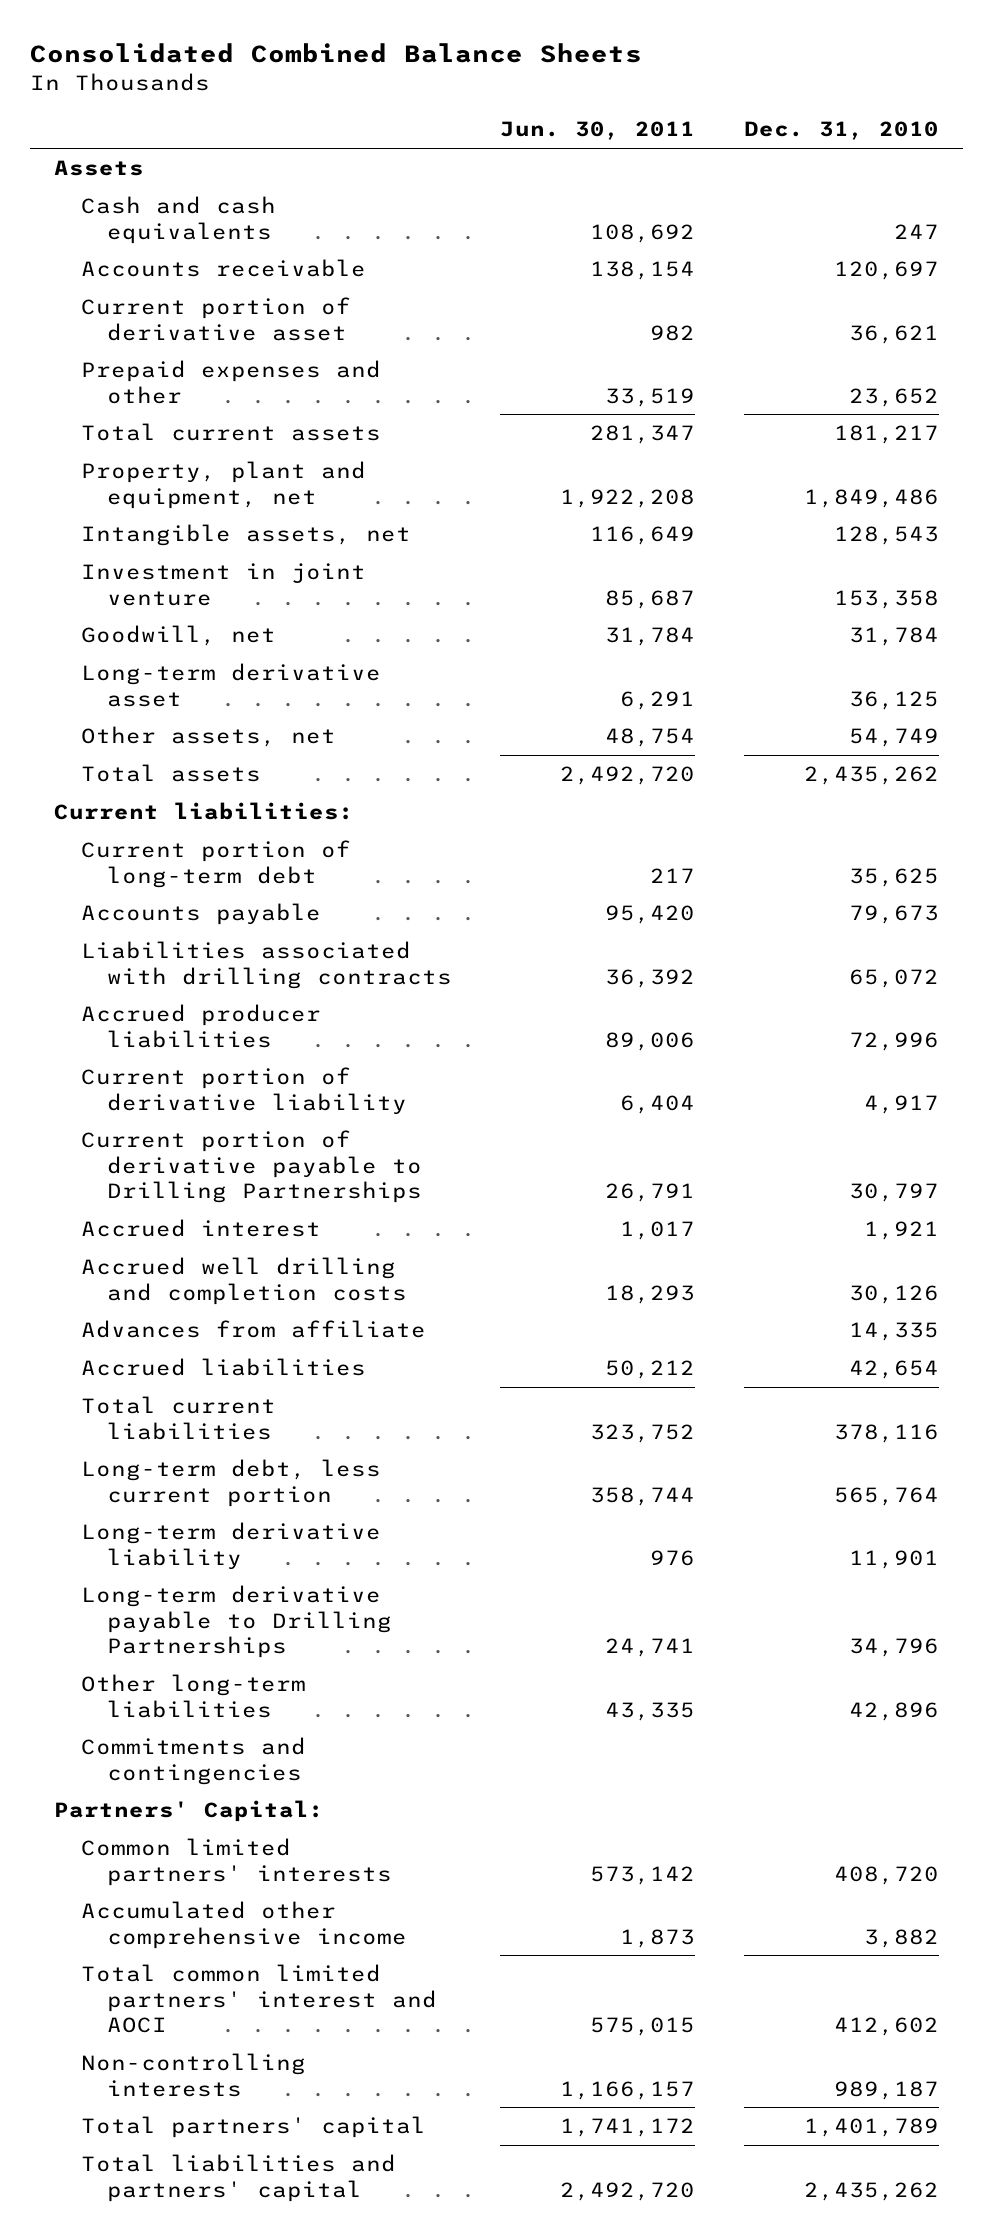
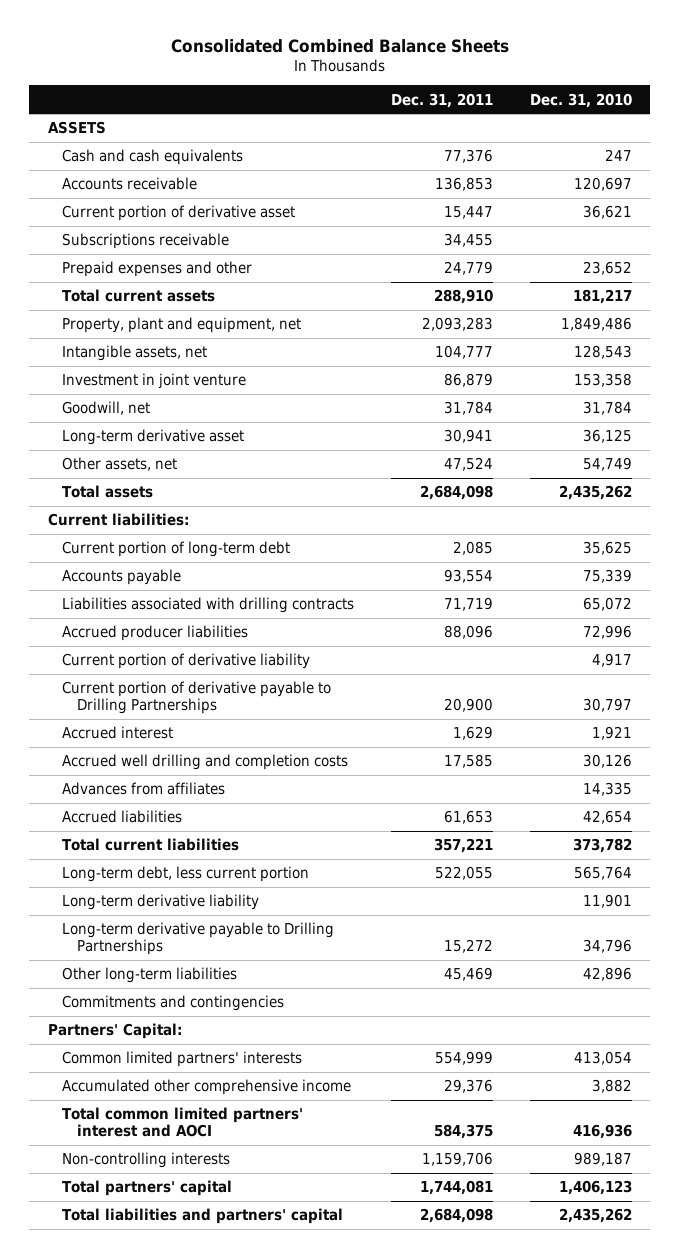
[500,121,696,141] Jun. 30, 2011 -> none
none -> [390,92,493,108] Dec. 31, 2011
[54,160,145,177] Assets -> [47,121,106,135] ASSETS
none -> [62,233,230,250] Subscriptions receivable
[848,905,939,925] 79,673 -> [582,569,632,584] 75,339
[80,1320,426,1339] Advances from affiliate -> [62,782,226,796] Advances from affiliates
[833,1423,939,1443] 378,116 -> [572,838,632,854] 373,782
[833,1865,939,1885] 408,720 -> [573,1051,632,1066] 413,054
[833,2017,939,2037] 412,602 -> [572,1124,632,1140] 416,936
[803,2118,939,2138] 1,401,789 -> [558,1180,632,1196] 1,406,123

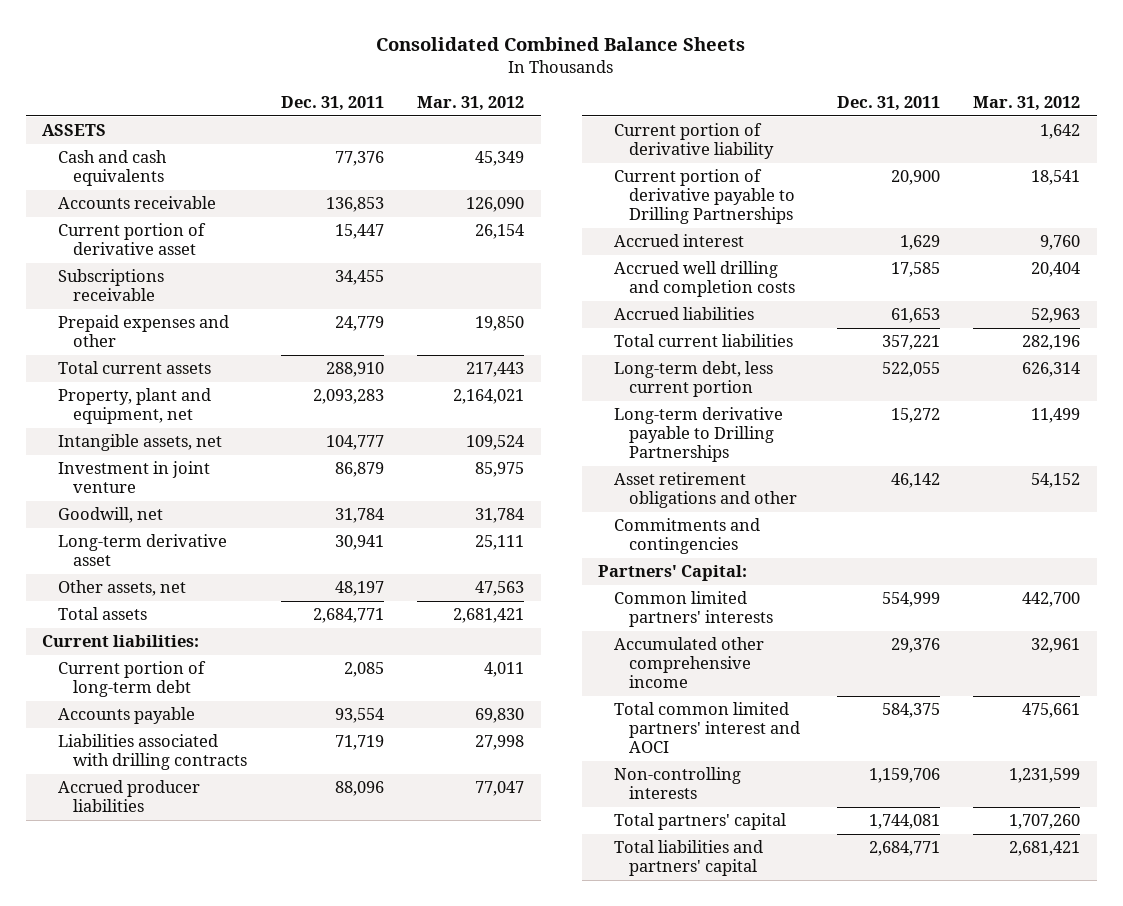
[529,92,632,108] Dec. 31, 2010 -> none
none -> [417,96,525,112] Mar. 31, 2012
[443,457,493,472] 47,524 -> [334,581,384,597] 48,197
[419,485,493,501] 2,684,098 -> [312,608,384,624] 2,684,771
[62,782,226,796] Advances from affiliates -> none
[62,894,260,911] Long-term derivative liability -> none
[62,967,238,984] Other long-term liabilities -> none
none -> [613,472,798,509] Asset retirement obligations and other
[419,1208,493,1224] 2,684,098 -> [868,841,940,857] 2,684,771

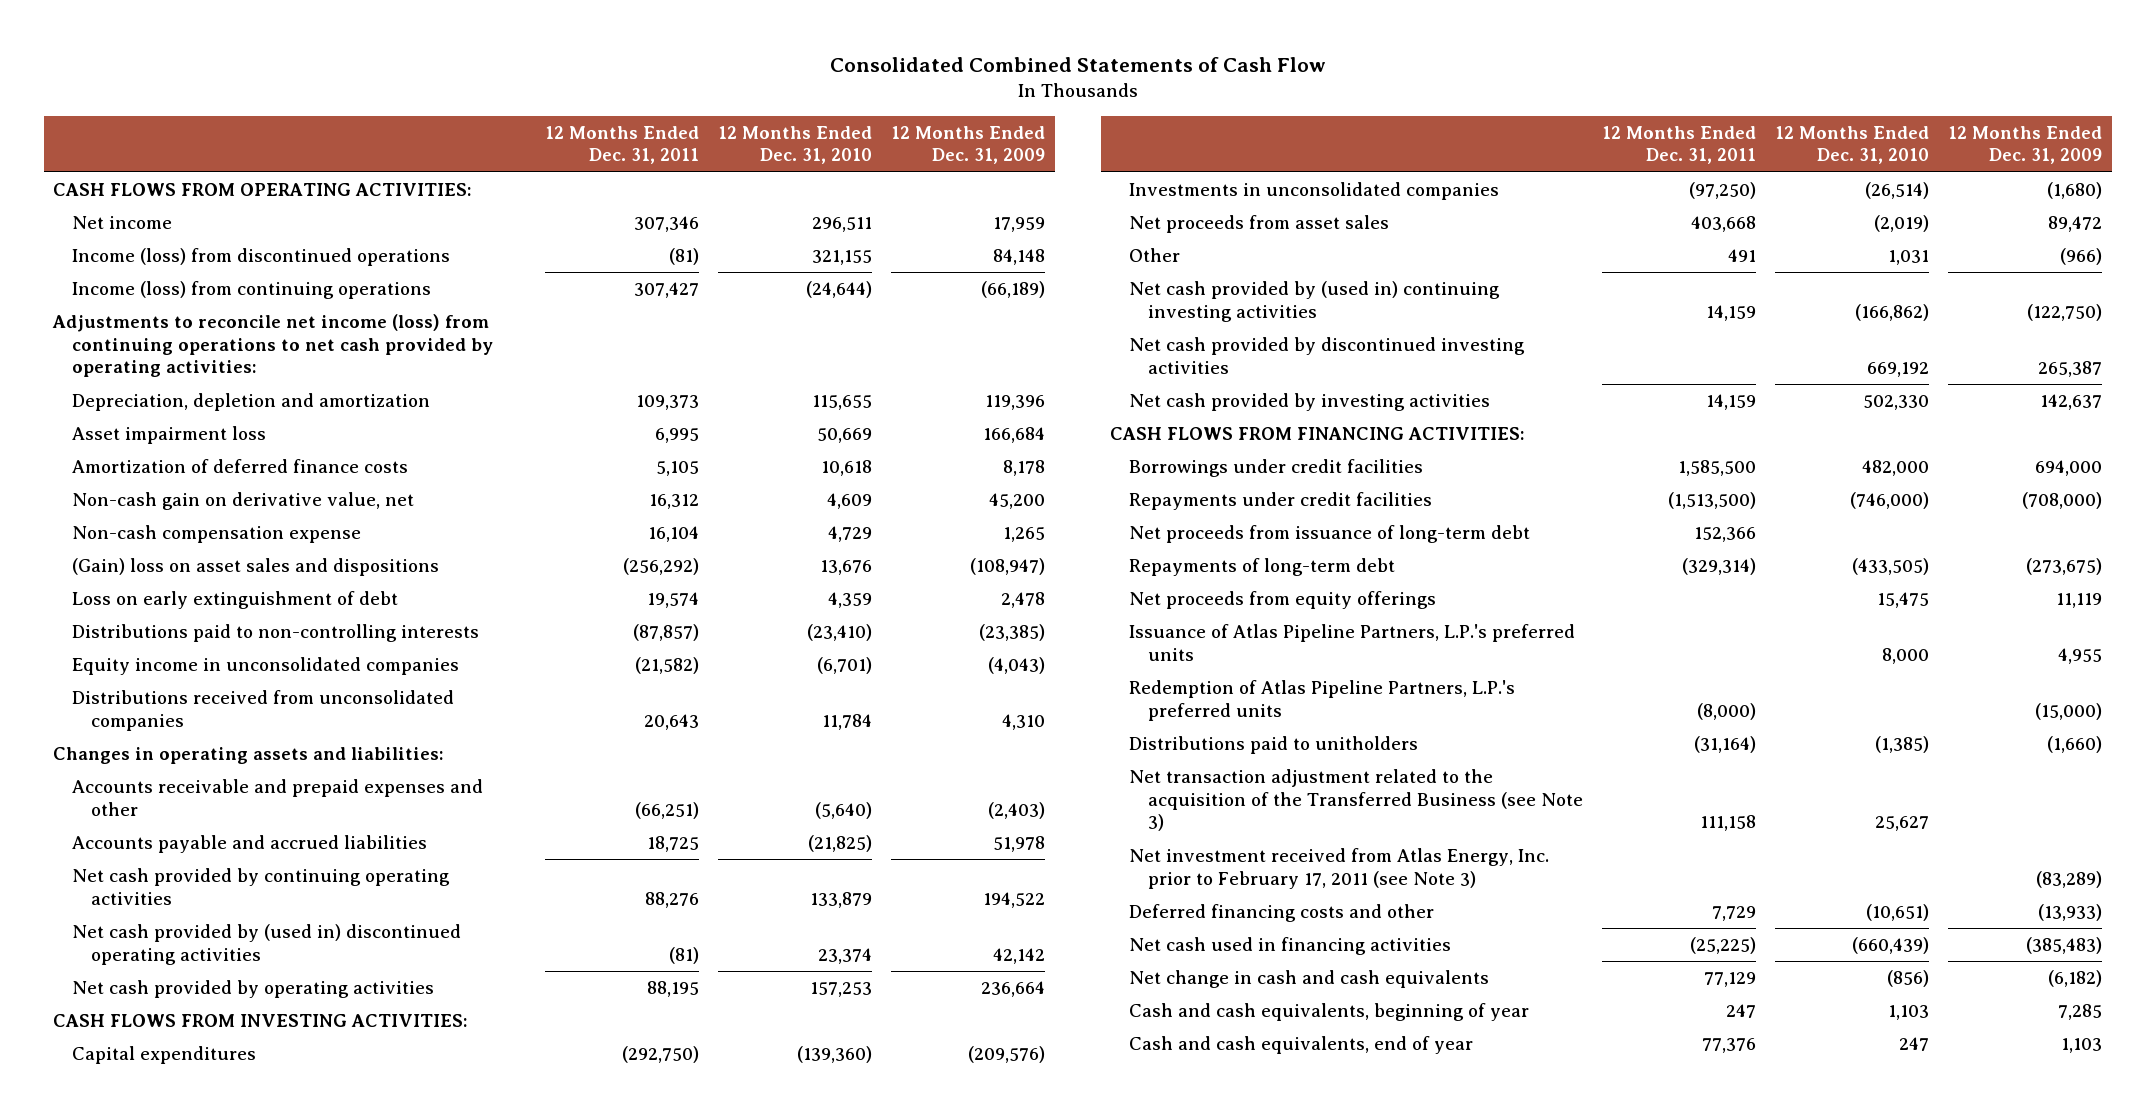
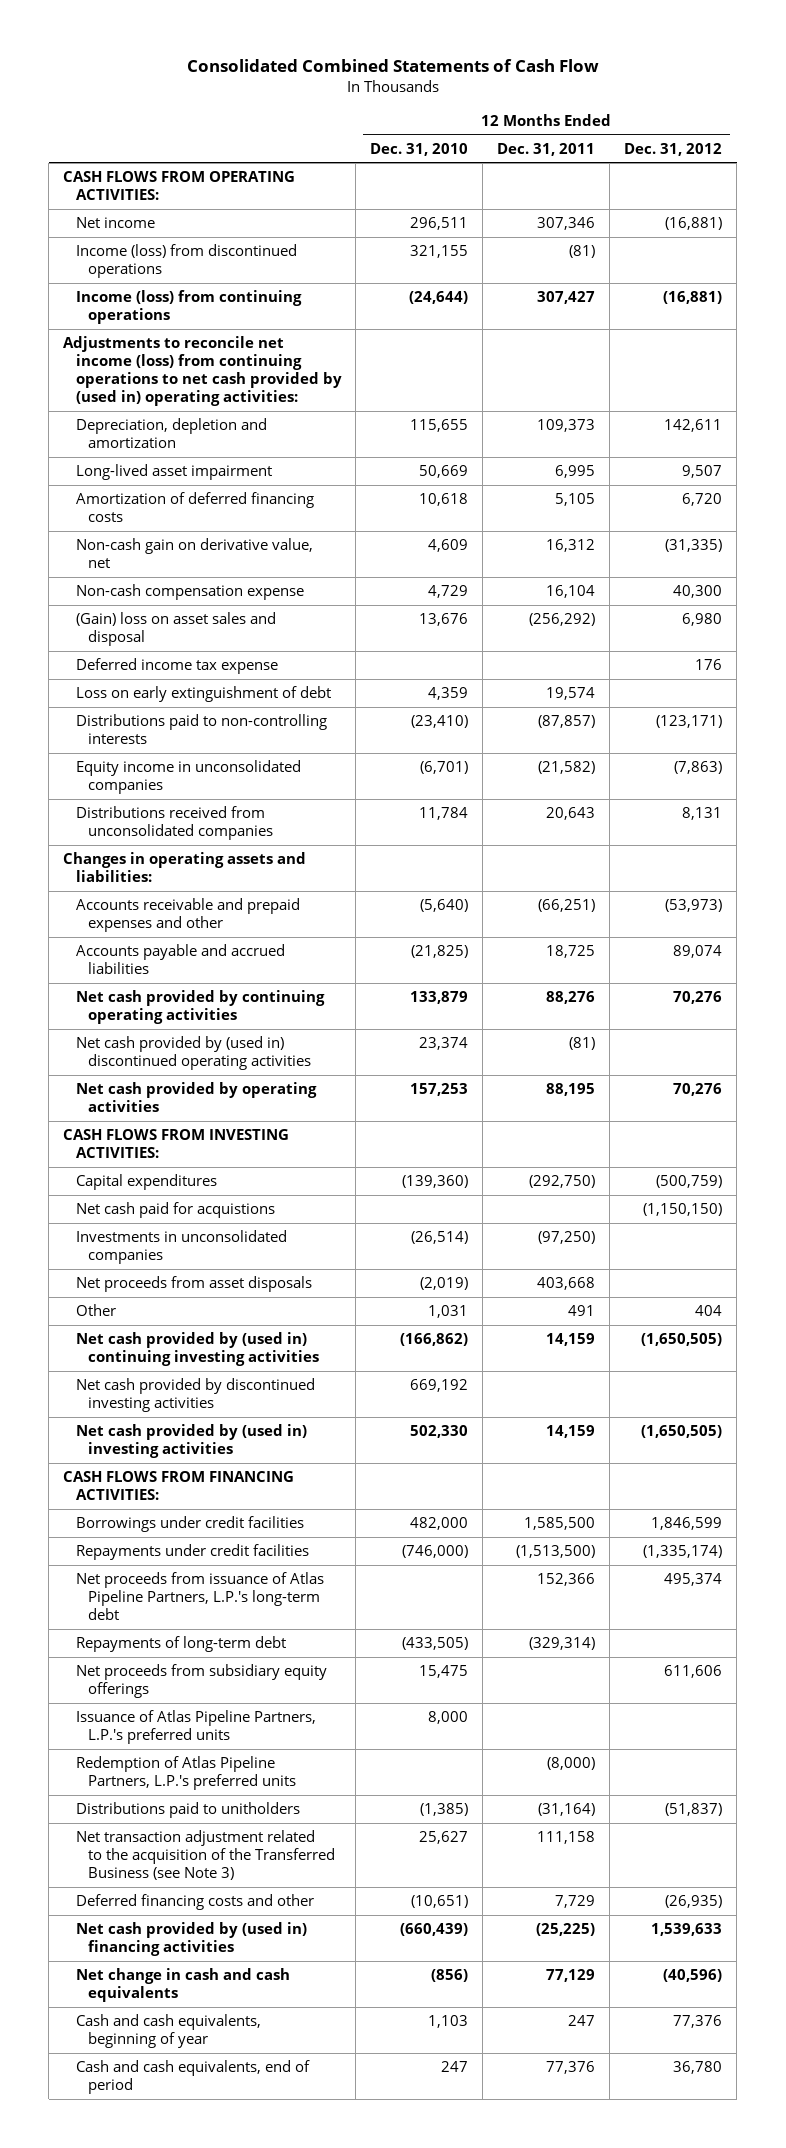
[891,125,1046,165] 12 Months Ended Dec. 31, 2009 -> none
none -> [624,142,723,156] Dec. 31, 2012
[52,314,494,378] Adjustments to reconcile net income (loss) from continuing operations to net cash provided by operating activities: -> [63,336,342,407] Adjustments to reconcile net income (loss) from continuing operations to net cash provided by (used in) operating activities:
[72,426,267,445] Asset impairment loss -> [75,464,272,481] Long-lived asset impairment
[72,459,409,474] Amortization of deferred finance costs -> [75,492,314,523] Amortization of deferred financing costs
[72,558,440,577] (Gain) loss on asset sales and dispositions -> [75,612,276,647] (Gain) loss on asset sales and disposal
none -> [75,658,278,675] Deferred income tax expense
none -> [75,1202,275,1219] Net cash paid for acquistions
[1129,215,1390,234] Net proceeds from asset sales -> [75,1276,312,1293] Net proceeds from asset disposals
[1129,393,1491,412] Net cash provided by investing activities -> [75,1424,307,1459] Net cash provided by (used in) investing activities
[1129,525,1531,544] Net proceeds from issuance of long-term debt -> [75,1572,324,1621] Net proceeds from issuance of Atlas Pipeline Partners, L.P.'s long-term debt
[1129,591,1437,610] Net proceeds from equity offerings -> [75,1664,327,1699] Net proceeds from subsidiary equity offerings
[1129,848,1550,889] Net investment received from Atlas Energy, Inc. prior to February 17, 2011 (see Note 3) -> none
[1129,937,1452,956] Net cash used in financing activities -> [75,1922,307,1957] Net cash provided by (used in) financing activities
[1129,1036,1474,1055] Cash and cash equivalents, end of year -> [75,2060,310,2095] Cash and cash equivalents, end of period

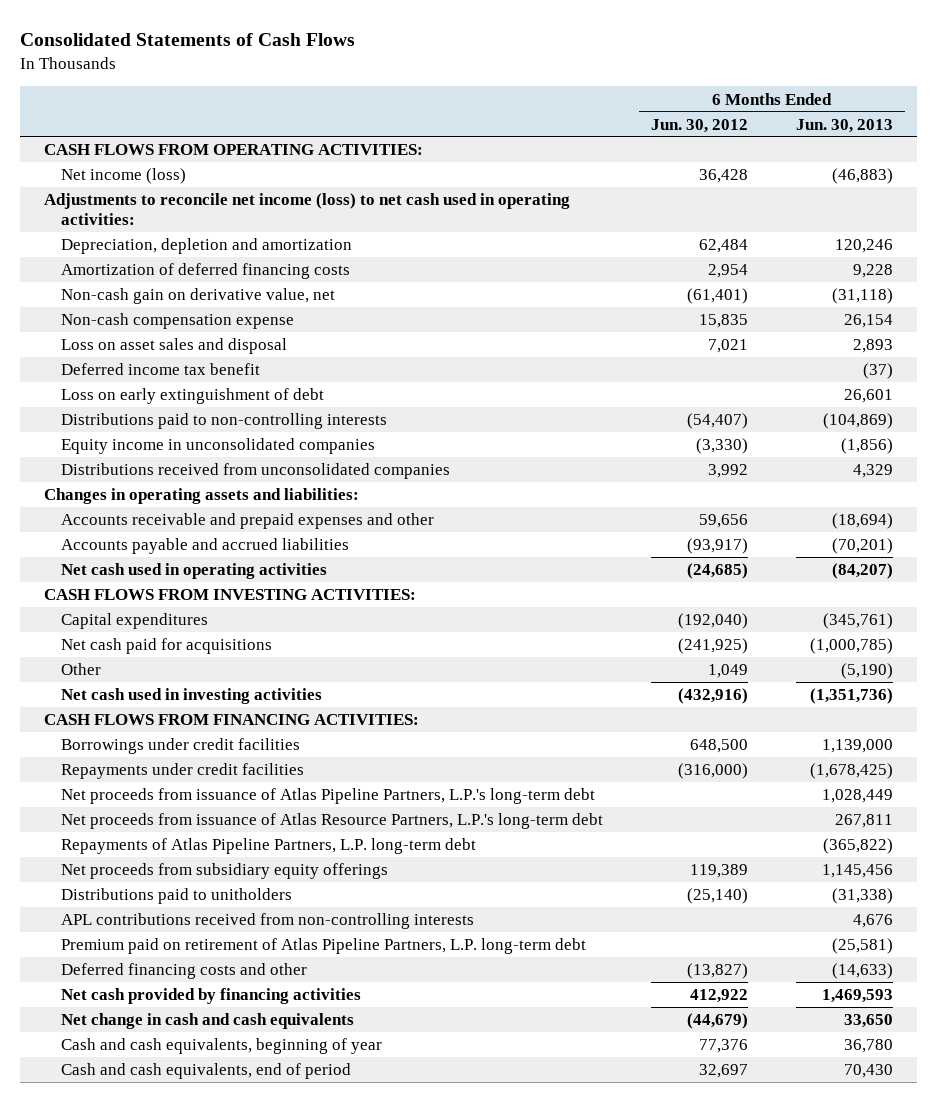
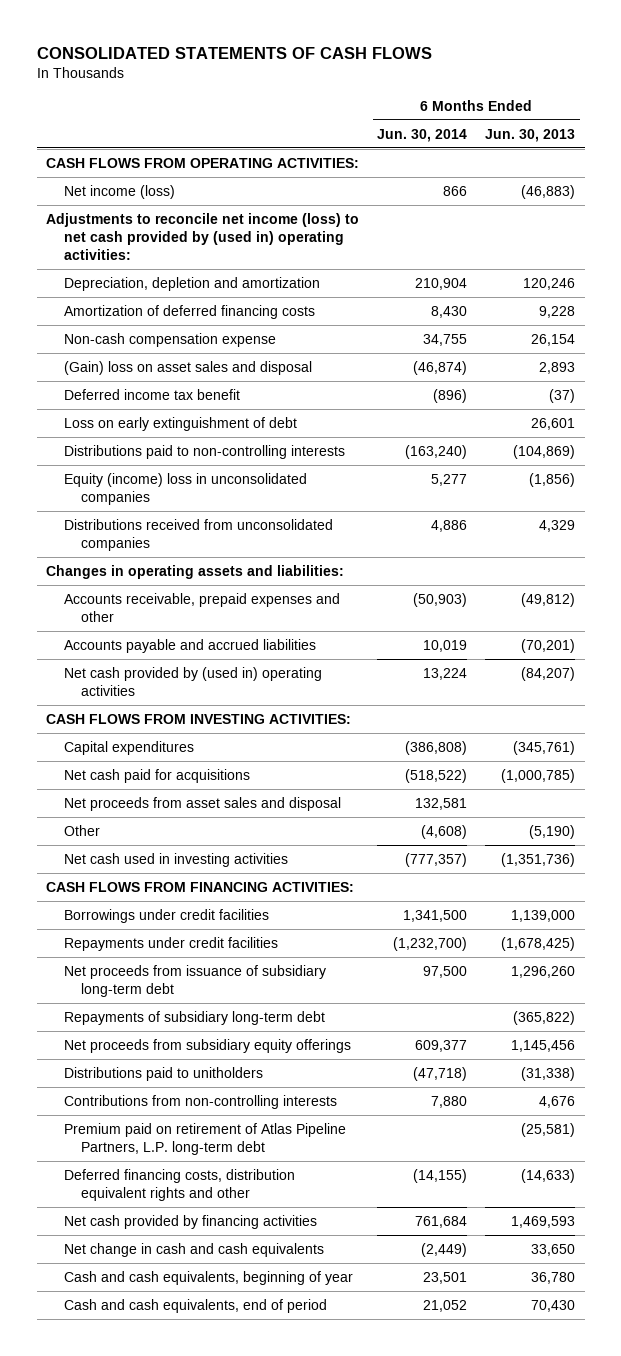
[19,33,355,47] Consolidated Statements of Cash Flows -> [36,46,432,59] CONSOLIDATED STATEMENTS OF CASH FLOWS
[650,118,748,133] Jun. 30, 2012 -> none
none -> [377,128,468,142] Jun. 30, 2014
[43,193,570,226] Adjustments to reconcile net income (loss) to net cash used in operating activities: -> [46,212,360,261] Adjustments to reconcile net income (loss) to net cash provided by (used in) operating activities:
[60,288,335,305] Non-cash gain on derivative value, net -> none
[60,338,287,355] Loss on asset sales and disposal -> [63,360,312,375] (Gain) loss on asset sales and disposal
[60,438,375,455] Equity income in unconsolidated companies -> [63,472,307,506] Equity (income) loss in unconsolidated companies
[60,513,434,530] Accounts receivable and prepaid expenses and other -> [63,592,340,623] Accounts receivable, prepaid expenses and other
[832,513,894,530] (18,694) -> [521,592,576,607] (49,812)
[60,563,327,580] Net cash used in operating activities -> [63,666,322,697] Net cash provided by (used in) operating activities
none -> [63,796,341,811] Net proceeds from asset sales and disposal
[60,813,603,830] Net proceeds from issuance of Atlas Resource Partners, L.P.'s long-term debt -> none
[60,788,595,805] Net proceeds from issuance of Atlas Pipeline Partners, L.P.'s long-term debt -> [63,964,326,998] Net proceeds from issuance of subsidiary long-term debt
[822,789,894,804] 1,028,449 -> [511,965,576,978] 1,296,260
[60,838,476,855] Repayments of Atlas Pipeline Partners, L.P. long-term debt -> [63,1010,325,1025] Repayments of subsidiary long-term debt
[60,913,474,930] APL contributions received from non-controlling interests -> [63,1094,337,1109] Contributions from non-controlling interests
[60,963,307,980] Deferred financing costs and other -> [63,1168,295,1202] Deferred financing costs, distribution equivalent rights and other

